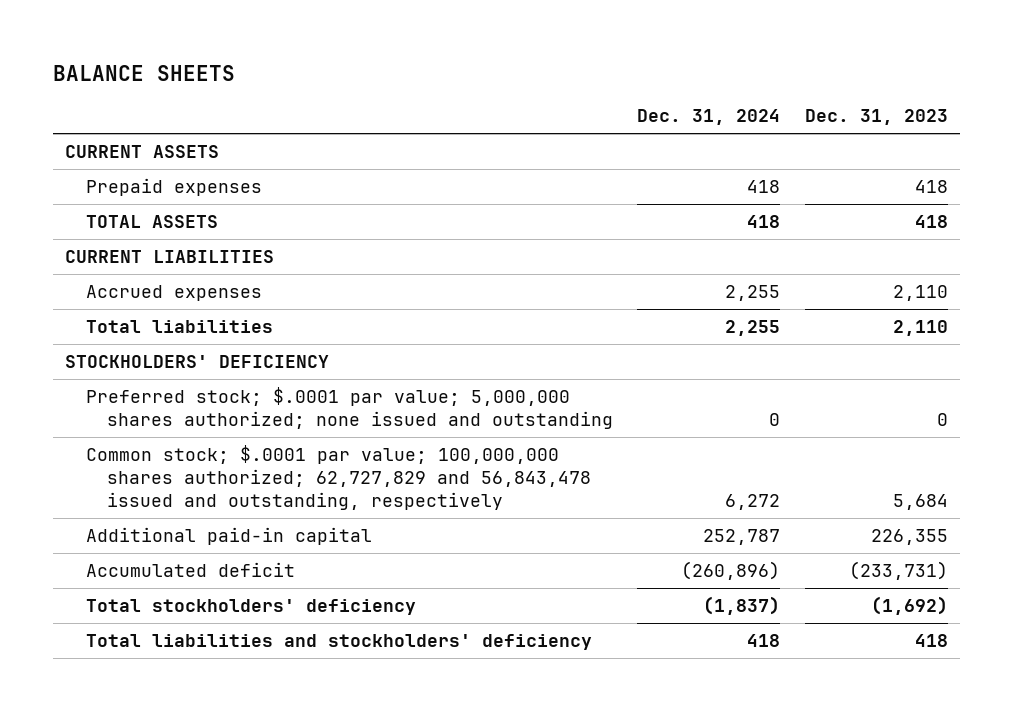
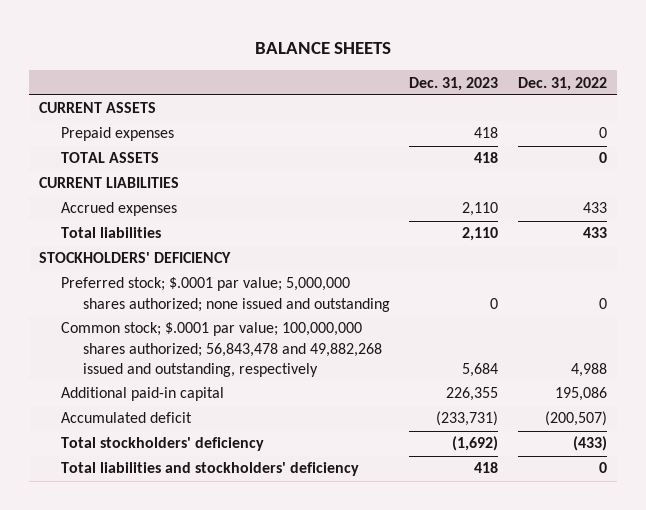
[637,109,781,126] Dec. 31, 2024 -> none
none -> [518,76,608,91] Dec. 31, 2022
[85,444,591,511] Common stock; $.0001 par value; 100,000,000 shares authorized; 62,727,829 and 56,843,478 issued and outstanding, respectively -> [60,322,382,377] Common stock; $.0001 par value; 100,000,000 shares authorized; 56,843,478 and 49,882,268 issued and outstanding, respectively

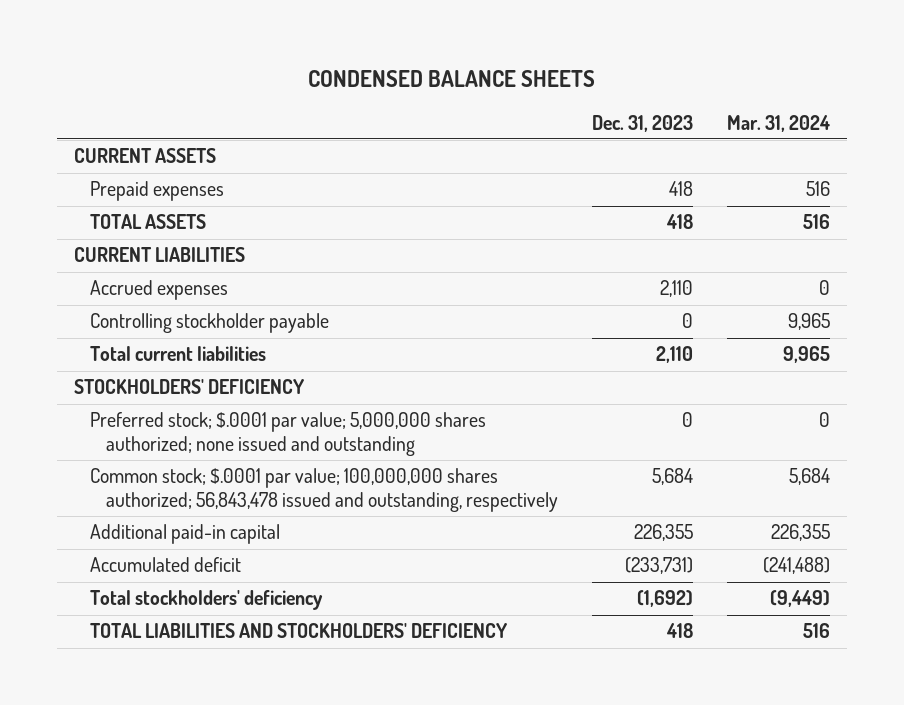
[255,42,392,55] BALANCE SHEETS -> [308,69,596,87] CONDENSED BALANCE SHEETS
[518,76,608,91] Dec. 31, 2022 -> none
none -> [727,114,831,132] Mar. 31, 2024
none -> [89,313,329,334] Controlling stockholder payable
[60,227,161,239] Total liabilities -> [89,346,266,362] Total current liabilities
[60,322,382,377] Common stock; $.0001 par value; 100,000,000 shares authorized; 56,843,478 and 49,882,268 issued and outstanding, respectively -> [89,468,559,513] Common stock; $.0001 par value; 100,000,000 shares authorized; 56,843,478 issued and outstanding, respectively
[60,462,359,477] Total liabilities and stockholders' deficiency -> [89,623,508,639] TOTAL LIABILITIES AND STOCKHOLDERS' DEFICIENCY

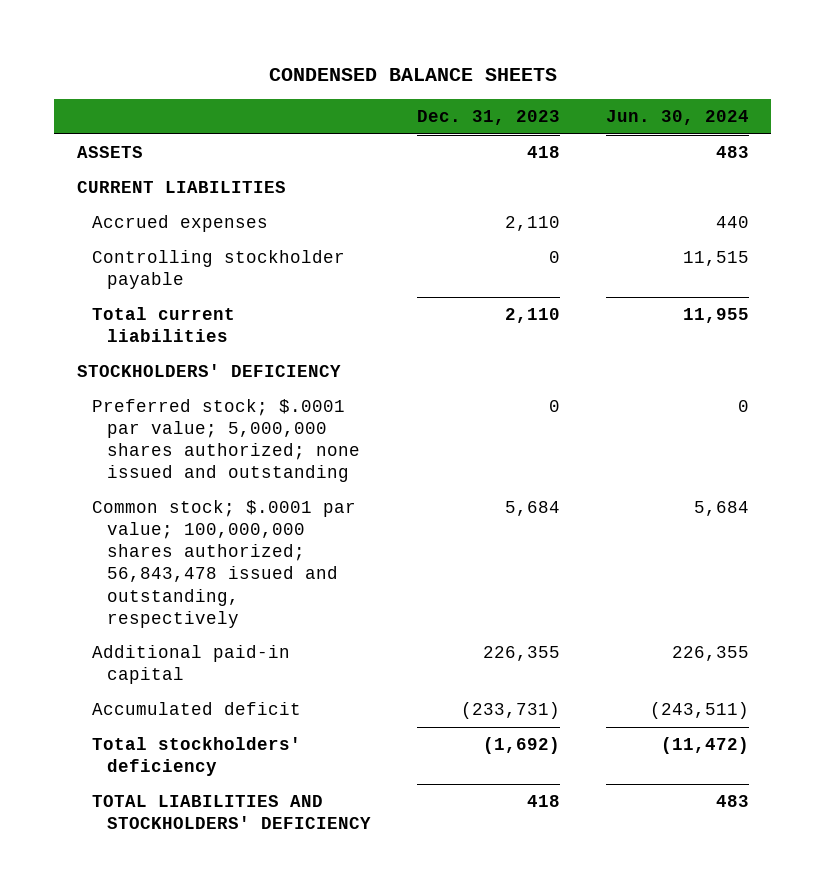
[727,114,831,132] Mar. 31, 2024 -> none
none -> [605,110,749,126] Jun. 30, 2024
[73,148,216,164] CURRENT ASSETS -> none
[89,181,224,202] Prepaid expenses -> none
[89,214,206,230] TOTAL ASSETS -> [77,146,144,159] ASSETS

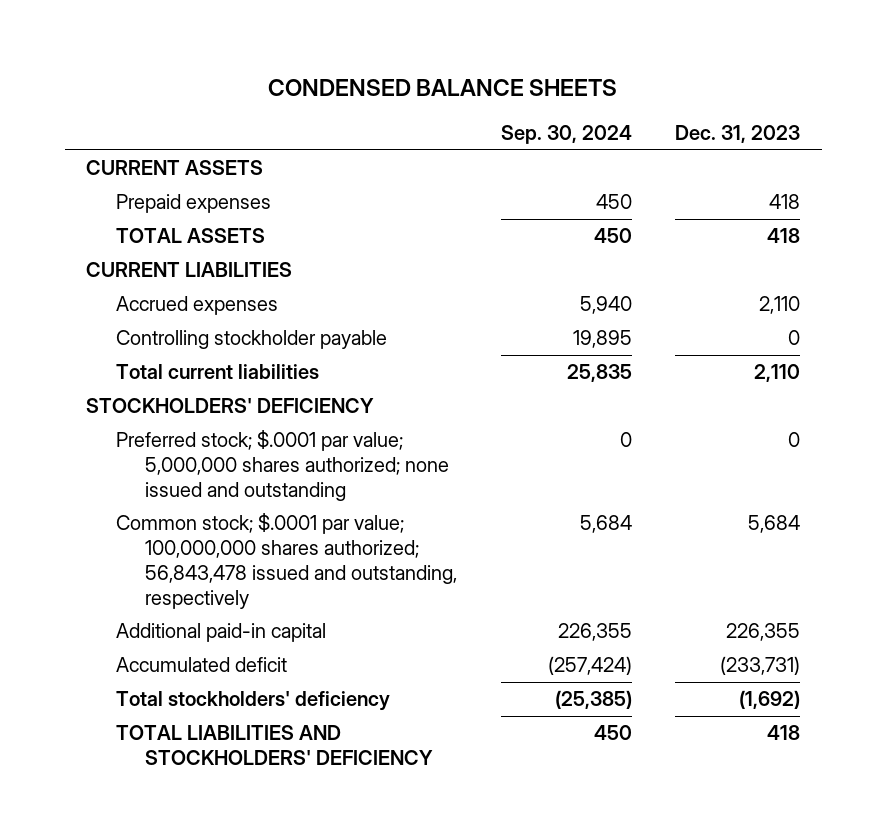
[605,110,749,126] Jun. 30, 2024 -> none
none -> [500,124,632,144] Sep. 30, 2024
none -> [86,160,264,176] CURRENT ASSETS
none -> [115,194,271,214] Prepaid expenses
[77,146,144,159] ASSETS -> [115,228,265,244] TOTAL ASSETS

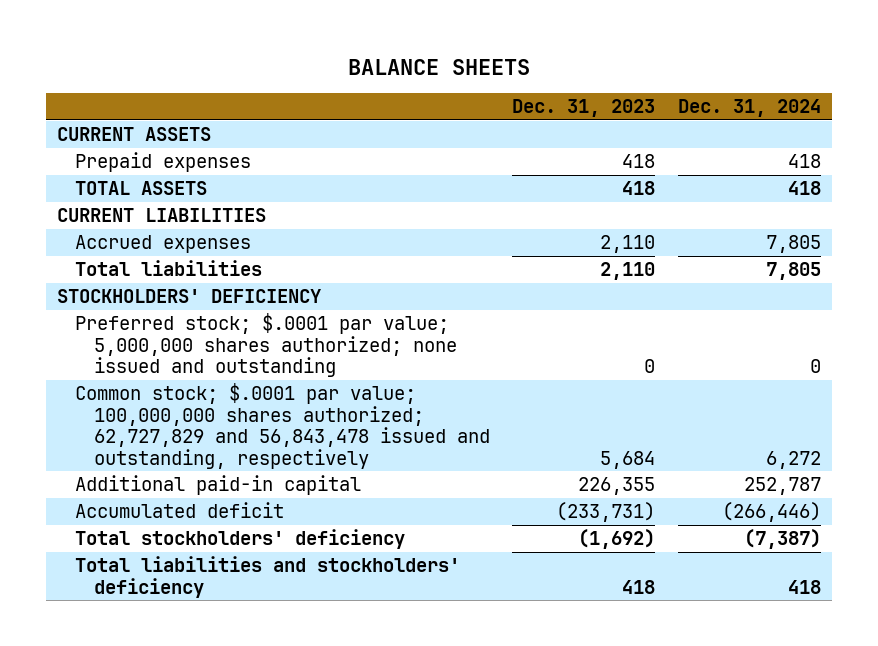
[268,78,618,96] CONDENSED BALANCE SHEETS -> [347,58,530,75] BALANCE SHEETS
[500,124,632,144] Sep. 30, 2024 -> none
none -> [677,99,821,118] Dec. 31, 2024
[115,330,387,350] Controlling stockholder payable -> none
[115,364,319,380] Total current liabilities -> [75,260,263,277] Total liabilities
[115,513,458,609] Common stock; $.0001 par value; 100,000,000 shares authorized; 56,843,478 issued and outstanding, respectively -> [75,383,491,469] Common stock; $.0001 par value; 100,000,000 shares authorized; 62,727,829 and 56,843,478 issued and outstanding, respectively
[115,725,434,765] TOTAL LIABILITIES AND STOCKHOLDERS' DEFICIENCY -> [75,556,461,598] Total liabilities and stockholders' deficiency

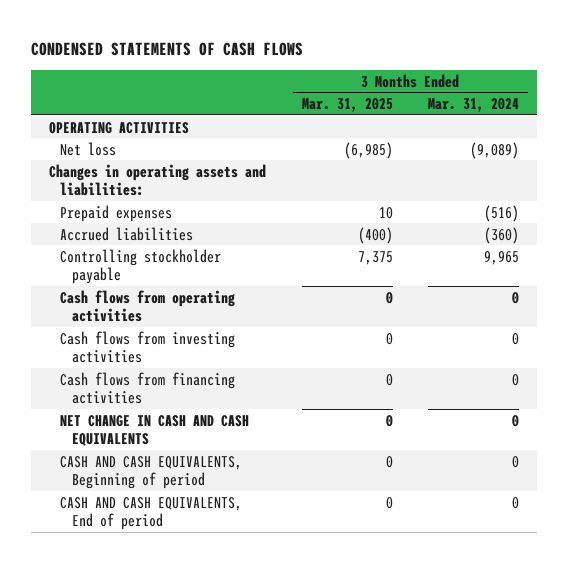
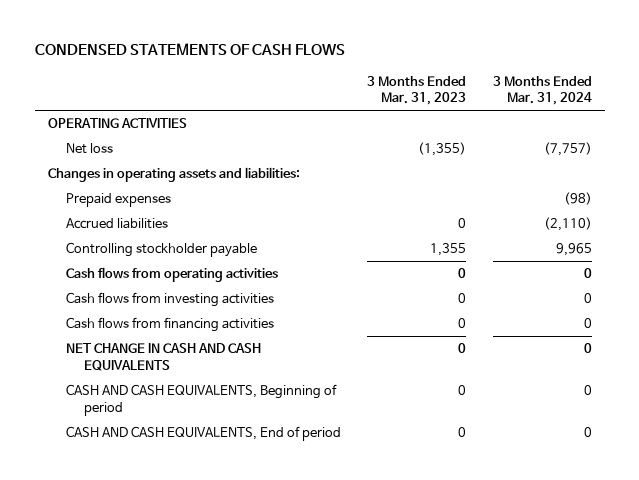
[301,97,393,112] Mar. 31, 2025 -> none
none -> [367,75,467,106] 3 Months Ended Mar. 31, 2023
[470,141,520,159] (9,089) -> [543,142,592,157] (7,757)
[484,204,520,222] (516) -> [563,192,592,206] (98)
[484,226,520,244] (360) -> [543,217,592,232] (2,110)

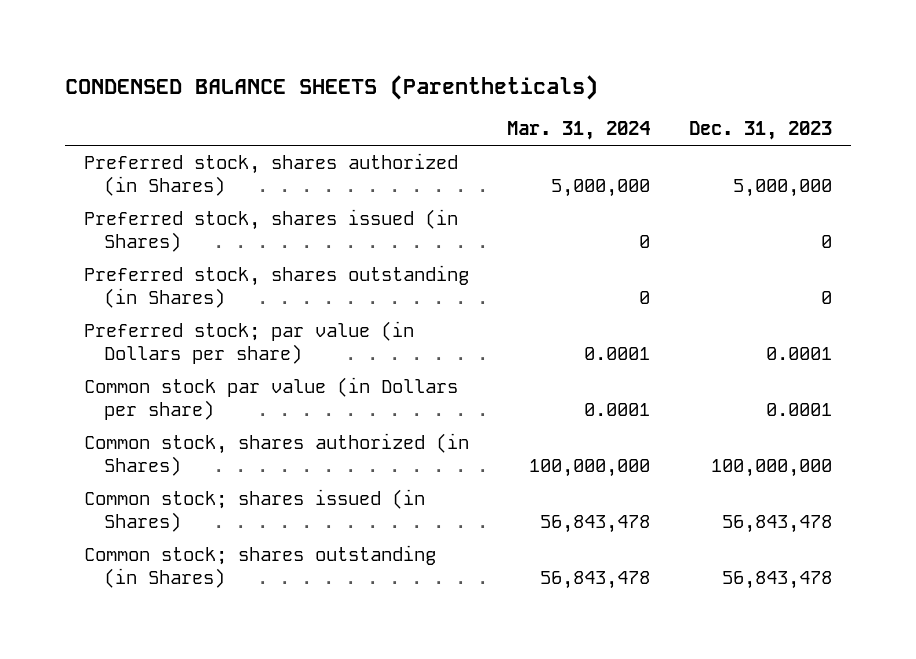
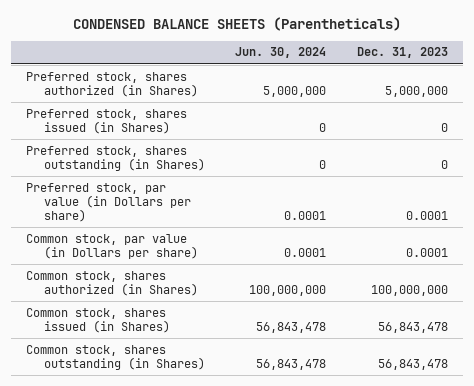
[507,121,651,141] Mar. 31, 2024 -> none
none -> [235,47,327,59] Jun. 30, 2024
[83,321,414,365] Preferred stock; par value (in Dollars per share) -> [26,182,191,223] Preferred stock, par value (in Dollars per share)
[83,377,458,421] Common stock par value (in Dollars per share) -> [26,233,198,259] Common stock, par value (in Dollars per share)
[83,489,425,533] Common stock; shares issued (in Shares) -> [26,307,170,333] Common stock, shares issued (in Shares)
[83,545,436,589] Common stock; shares outstanding (in Shares) -> [26,344,205,370] Common stock, shares outstanding (in Shares)

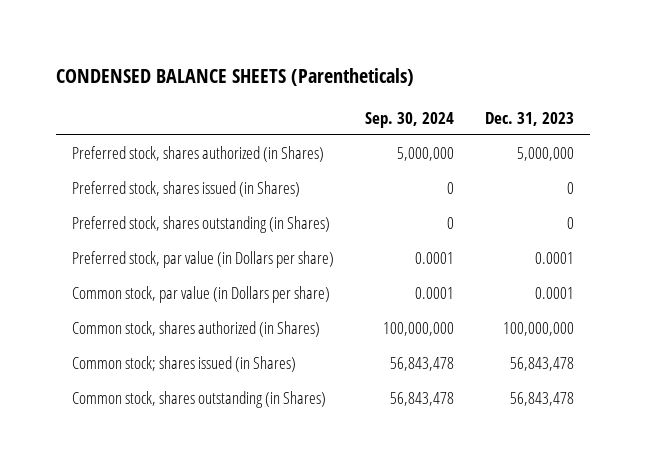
[235,47,327,59] Jun. 30, 2024 -> none
none -> [365,111,455,128] Sep. 30, 2024
[26,307,170,333] Common stock, shares issued (in Shares) -> [71,356,296,373] Common stock; shares issued (in Shares)

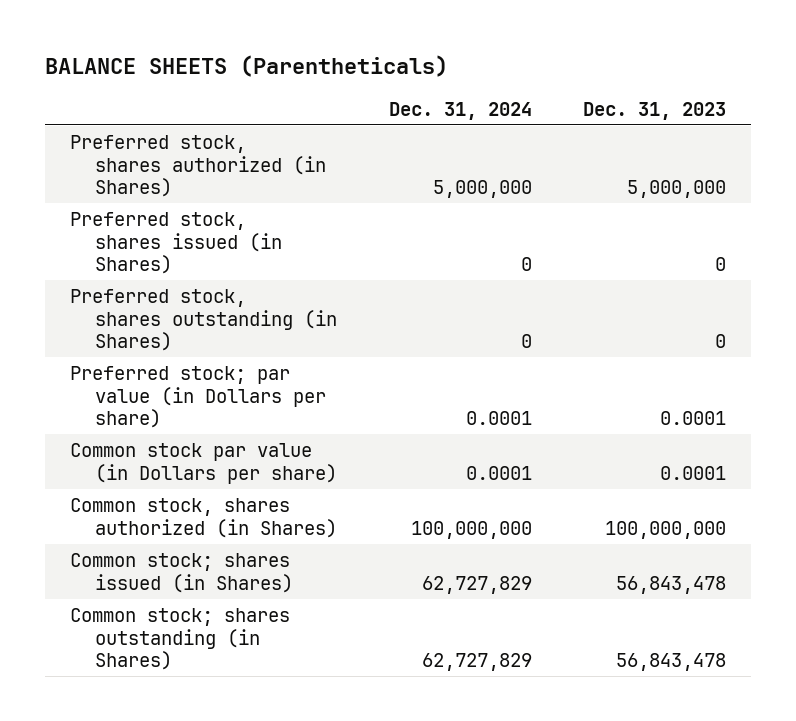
[56,67,415,86] CONDENSED BALANCE SHEETS (Parentheticals) -> [44,55,448,78] BALANCE SHEETS (Parentheticals)
[365,111,455,128] Sep. 30, 2024 -> none
none -> [388,101,532,120] Dec. 31, 2024
[71,251,334,269] Preferred stock, par value (in Dollars per share) -> [70,365,327,429] Preferred stock; par value (in Dollars per share)
[71,286,330,304] Common stock, par value (in Dollars per share) -> [70,442,338,484] Common stock par value (in Dollars per share)
[71,391,326,409] Common stock, shares outstanding (in Shares) -> [70,607,291,671] Common stock; shares outstanding (in Shares)

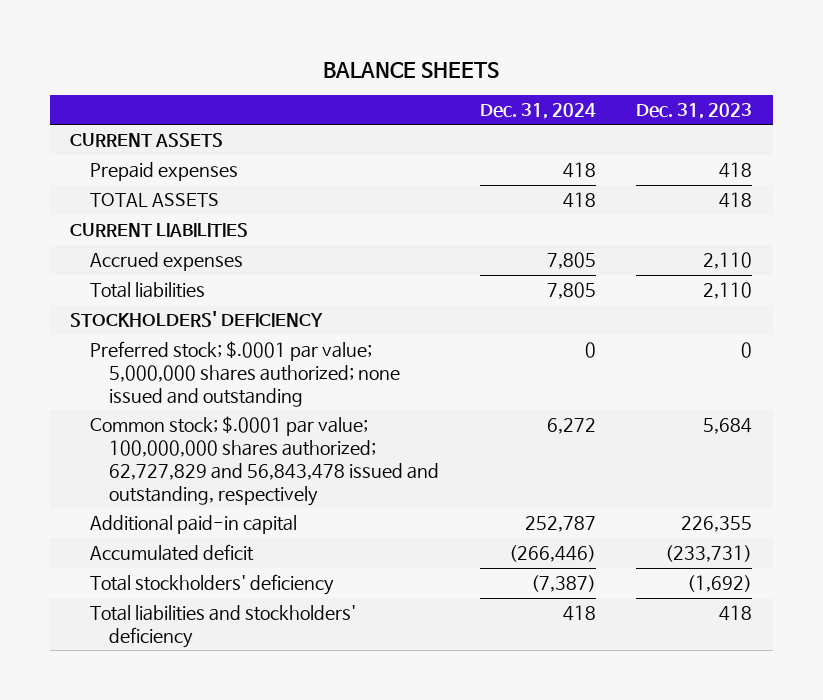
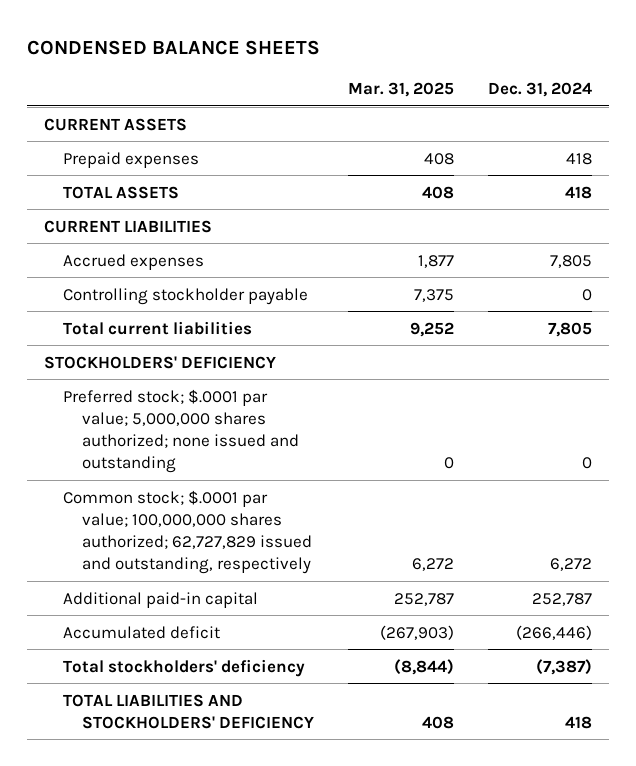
[323,62,500,79] BALANCE SHEETS -> [27,40,321,56] CONDENSED BALANCE SHEETS
[636,103,753,120] Dec. 31, 2023 -> none
none -> [347,81,454,97] Mar. 31, 2025
none -> [63,287,309,305] Controlling stockholder payable
[89,282,205,299] Total liabilities -> [63,320,253,335] Total current liabilities
[89,416,439,507] Common stock; $.0001 par value; 100,000,000 shares authorized; 62,727,829 and 56,843,478 issued and outstanding, respectively -> [63,489,313,575] Common stock; $.0001 par value; 100,000,000 shares authorized; 62,727,829 issued and outstanding, respectively
[89,605,356,649] Total liabilities and stockholders' deficiency -> [63,693,315,729] TOTAL LIABILITIES AND STOCKHOLDERS' DEFICIENCY

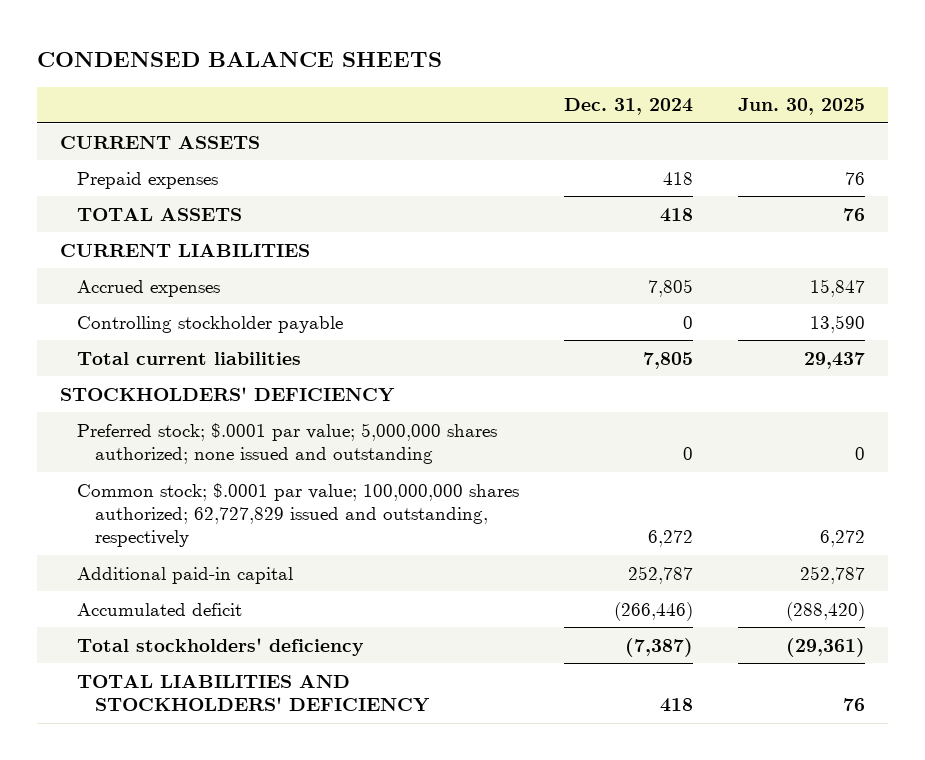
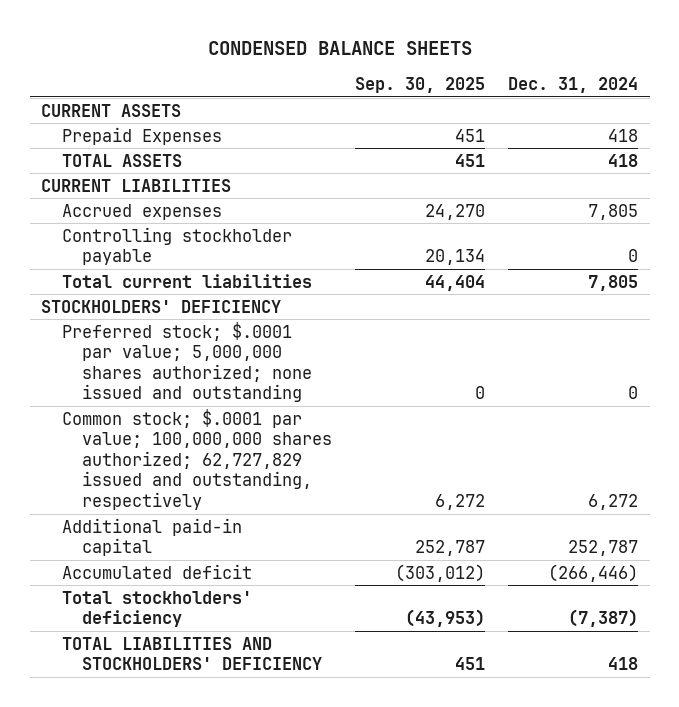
[738,98,866,116] Jun. 30, 2025 -> none
none -> [355,76,486,93] Sep. 30, 2025
[77,171,219,189] Prepaid expenses -> [61,126,222,145] Prepaid Expenses

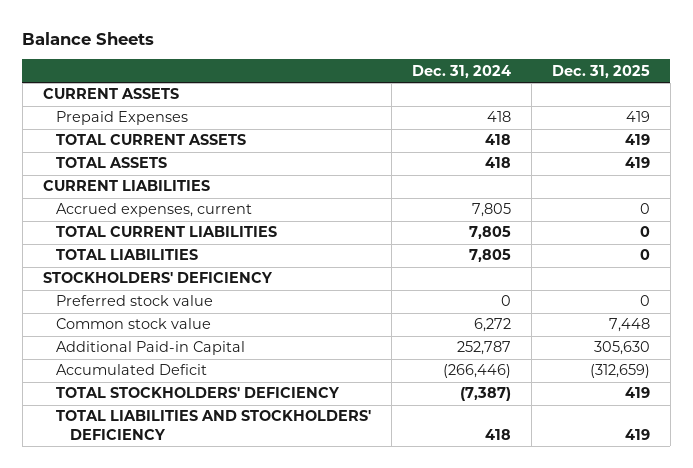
[207,40,472,55] CONDENSED BALANCE SHEETS -> [22,31,155,45] Balance Sheets
[355,76,486,93] Sep. 30, 2025 -> none
none -> [551,64,650,78] Dec. 31, 2025
none -> [56,134,247,146] TOTAL CURRENT ASSETS
[61,226,292,266] Controlling stockholder payable -> none
[61,203,222,220] Accrued expenses -> [56,203,253,218] Accrued expenses, current
none -> [56,226,278,238] TOTAL CURRENT LIABILITIES
[61,273,312,288] Total current liabilities -> [56,249,199,261] TOTAL LIABILITIES
[61,321,313,403] Preferred stock; $.0001 par value; 5,000,000 shares authorized; none issued and outstanding -> [56,295,214,307] Preferred stock value
[61,408,333,510] Common stock; $.0001 par value; 100,000,000 shares authorized; 62,727,829 issued and outstanding, respectively -> [56,318,212,330] Common stock value
[61,517,242,557] Additional paid-in capital -> [56,341,246,356] Additional Paid-in Capital
[61,563,252,579] Accumulated deficit -> [56,364,208,376] Accumulated Deficit
[61,590,252,628] Total stockholders' deficiency -> [56,387,341,399] TOTAL STOCKHOLDERS' DEFICIENCY

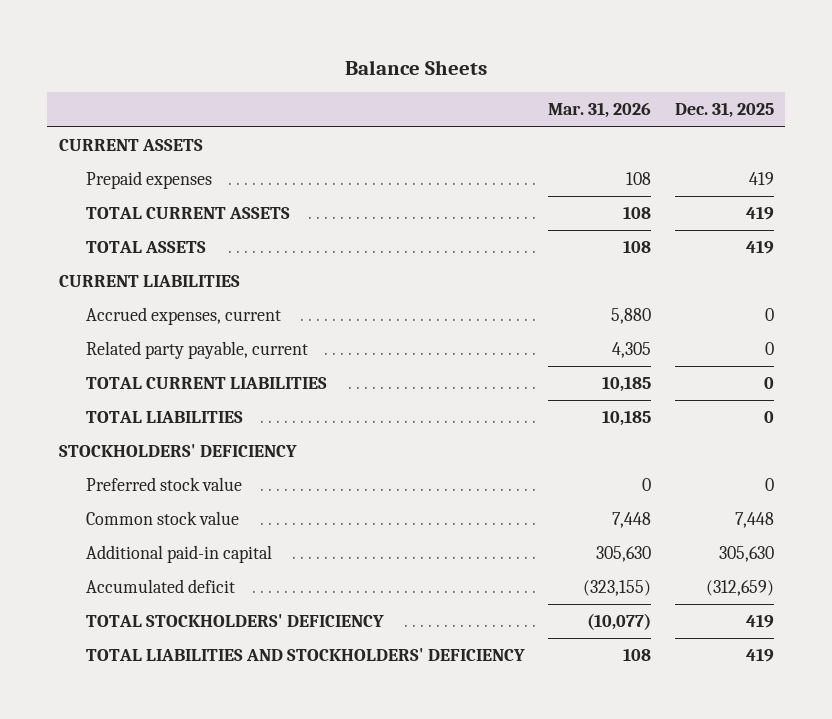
[412,64,512,78] Dec. 31, 2024 -> none
none -> [548,102,652,119] Mar. 31, 2026
[56,111,189,126] Prepaid Expenses -> [85,171,212,190] Prepaid expenses
none -> [85,341,308,360] Related party payable, current
[56,341,246,356] Additional Paid-in Capital -> [85,545,272,564] Additional paid-in capital
[56,364,208,376] Accumulated Deficit -> [85,579,235,594] Accumulated deficit

